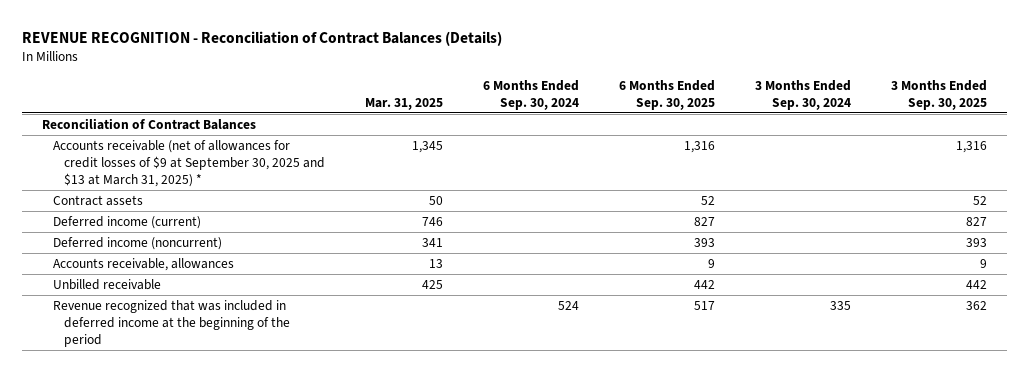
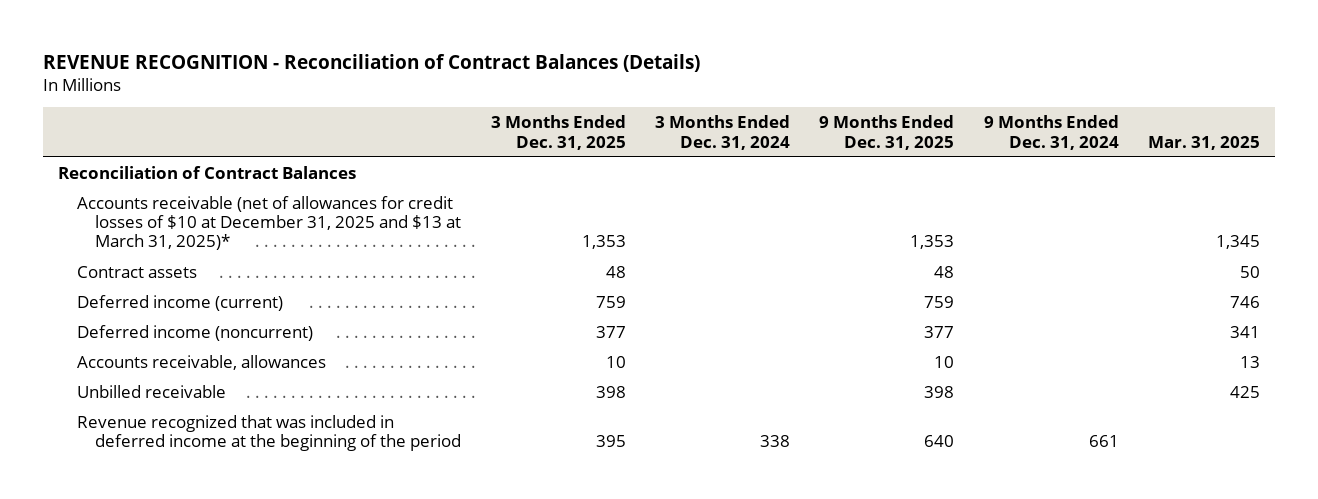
[482,79,579,110] 6 Months Ended Sep. 30, 2024 -> none
[618,79,715,110] 6 Months Ended Sep. 30, 2025 -> none
[754,79,851,110] 3 Months Ended Sep. 30, 2024 -> none
[890,79,987,110] 3 Months Ended Sep. 30, 2025 -> none
none -> [490,115,626,150] 3 Months Ended Dec. 31, 2025
none -> [654,115,790,150] 3 Months Ended Dec. 31, 2024
none -> [819,115,955,150] 9 Months Ended Dec. 31, 2025
none -> [983,115,1119,150] 9 Months Ended Dec. 31, 2024
[53,139,325,188] Accounts receivable (net of allowances for credit losses of $9 at September 30, 2025 and $13 at March 31, 2025) * -> [76,195,462,251] Accounts receivable (net of allowances for credit losses of $10 at December 31, 2025 and $13 at March 31, 2025)*

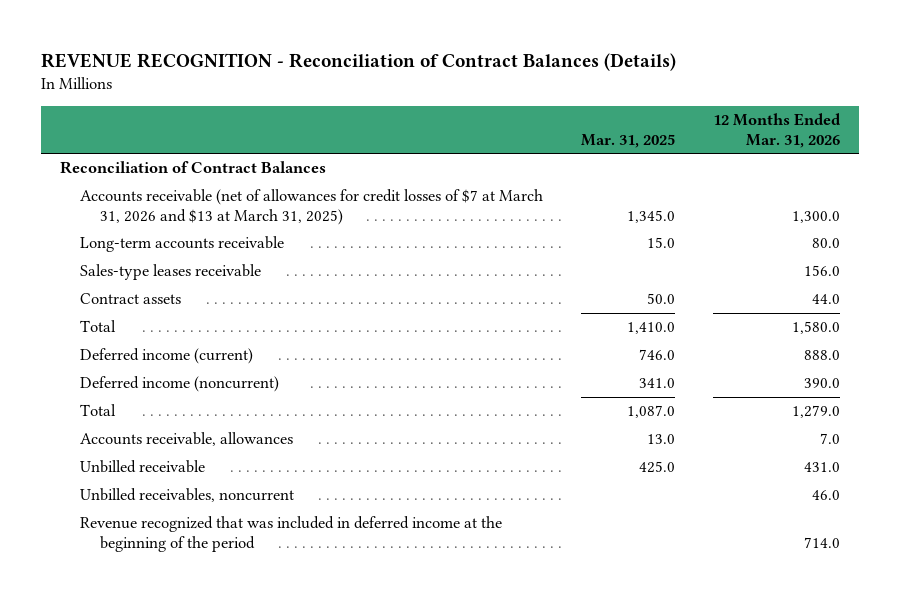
[490,115,626,150] 3 Months Ended Dec. 31, 2025 -> none
[654,115,790,150] 3 Months Ended Dec. 31, 2024 -> none
[819,115,955,150] 9 Months Ended Dec. 31, 2025 -> none
[983,115,1119,150] 9 Months Ended Dec. 31, 2024 -> none
none -> [713,112,842,148] 12 Months Ended Mar. 31, 2026
[76,195,462,251] Accounts receivable (net of allowances for credit losses of $10 at December 31, 2025 and $13 at March 31, 2025)* -> [80,189,544,225] Accounts receivable (net of allowances for credit losses of $7 at March 31, 2026 and $13 at March 31, 2025)
[1216,235,1261,250] 1,345 -> [627,209,676,223] 1,345.0
none -> [80,236,285,253] Long-term accounts receivable
none -> [80,264,262,281] Sales-type leases receivable
[1240,265,1261,278] 50 -> [647,293,676,305] 50.0
none -> [80,320,117,333] Total
[1230,295,1261,308] 746 -> [639,349,676,361] 746.0
[1230,325,1261,338] 341 -> [639,378,676,389] 341.0
none -> [80,404,117,417] Total
[1240,355,1261,368] 13 -> [647,434,676,445] 13.0
[1230,385,1261,398] 425 -> [639,461,676,474] 425.0
none -> [80,488,295,503] Unbilled receivables, noncurrent

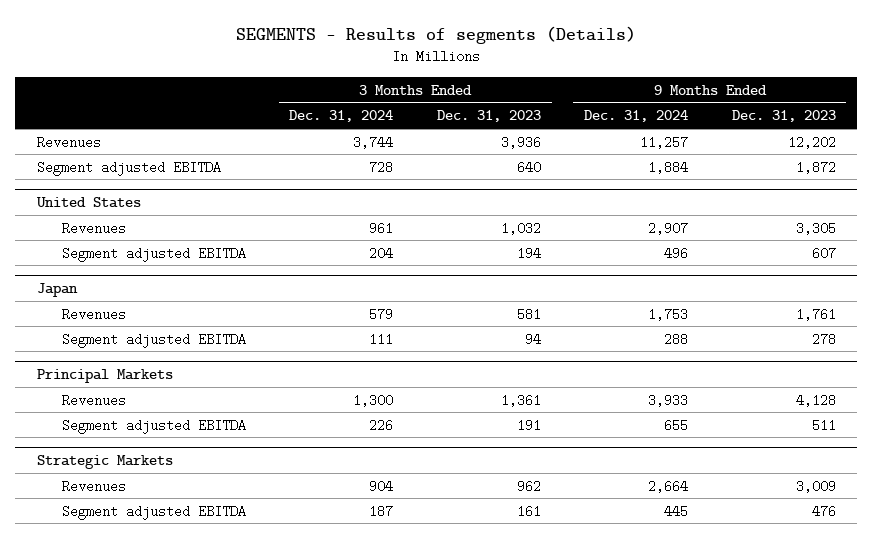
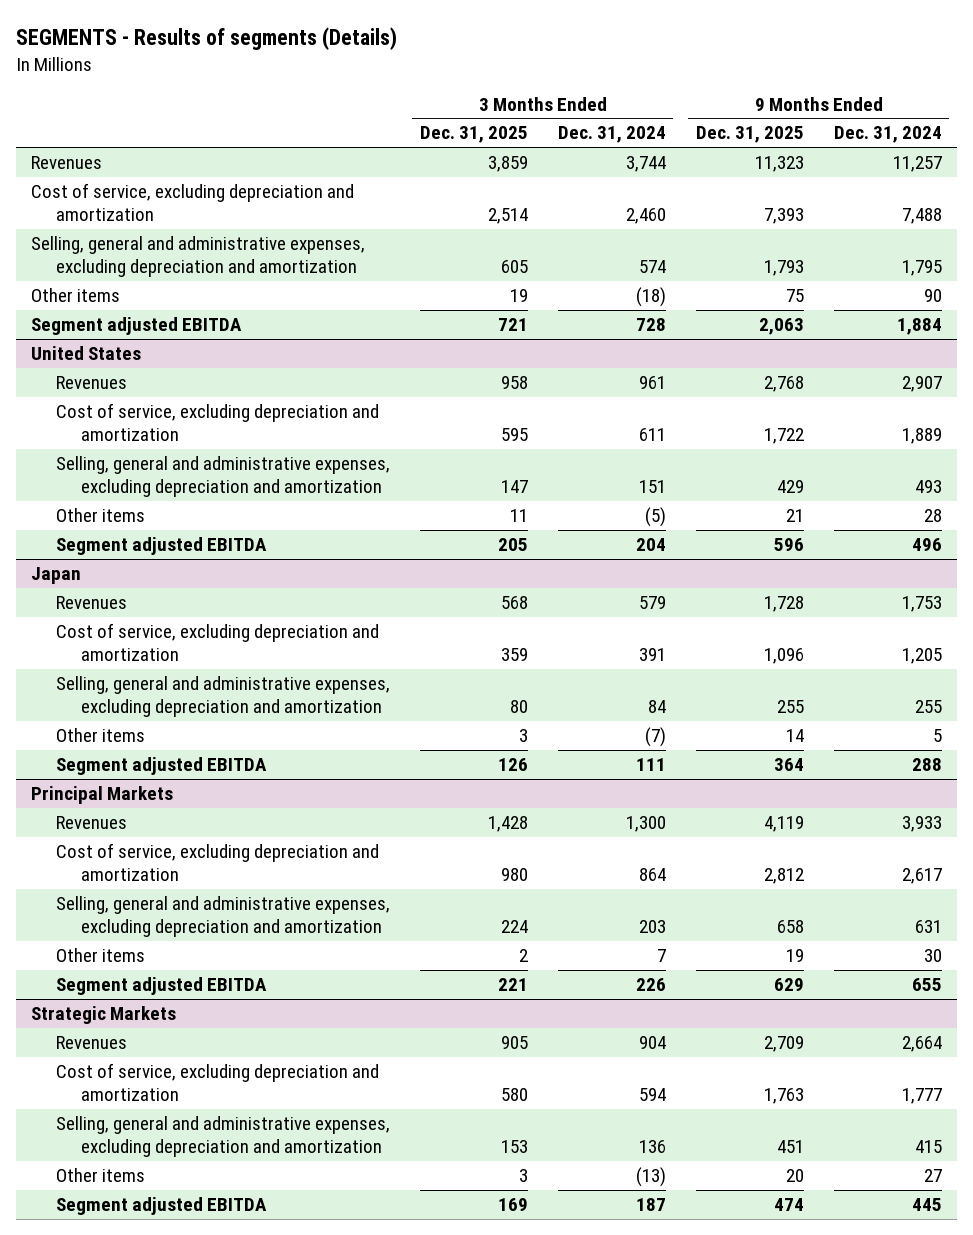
[436,110,541,123] Dec. 31, 2023 -> none
[731,110,836,123] Dec. 31, 2023 -> none
none -> [419,126,528,144] Dec. 31, 2025
none -> [695,126,804,144] Dec. 31, 2025
none -> [31,183,355,222] Cost of service, excluding depreciation and amortization
none -> [31,236,366,278] Selling, general and administrative expenses, excluding depreciation and amortization
none -> [31,288,121,303] Other items
none -> [55,403,379,442] Cost of service, excluding depreciation and amortization
none -> [55,456,390,498] Selling, general and administrative expenses, excluding depreciation and amortization
none -> [55,508,145,523] Other items
none -> [55,623,379,662] Cost of service, excluding depreciation and amortization
none -> [55,676,390,718] Selling, general and administrative expenses, excluding depreciation and amortization
none -> [55,728,145,743] Other items
none -> [55,843,379,882] Cost of service, excluding depreciation and amortization
none -> [55,896,390,938] Selling, general and administrative expenses, excluding depreciation and amortization
none -> [55,948,145,963] Other items
none -> [55,1063,379,1102] Cost of service, excluding depreciation and amortization
none -> [55,1116,390,1158] Selling, general and administrative expenses, excluding depreciation and amortization
none -> [55,1168,145,1183] Other items

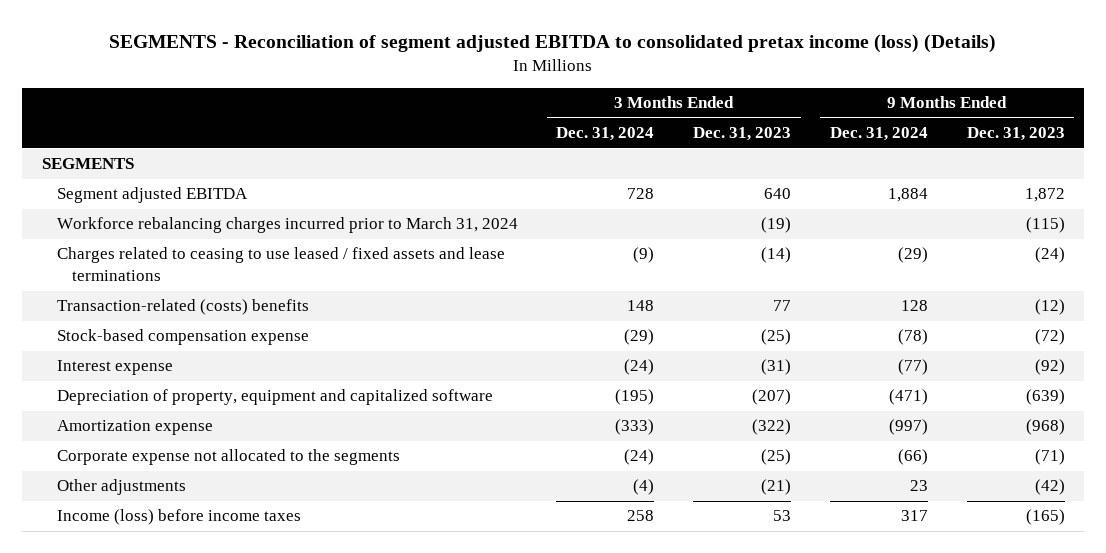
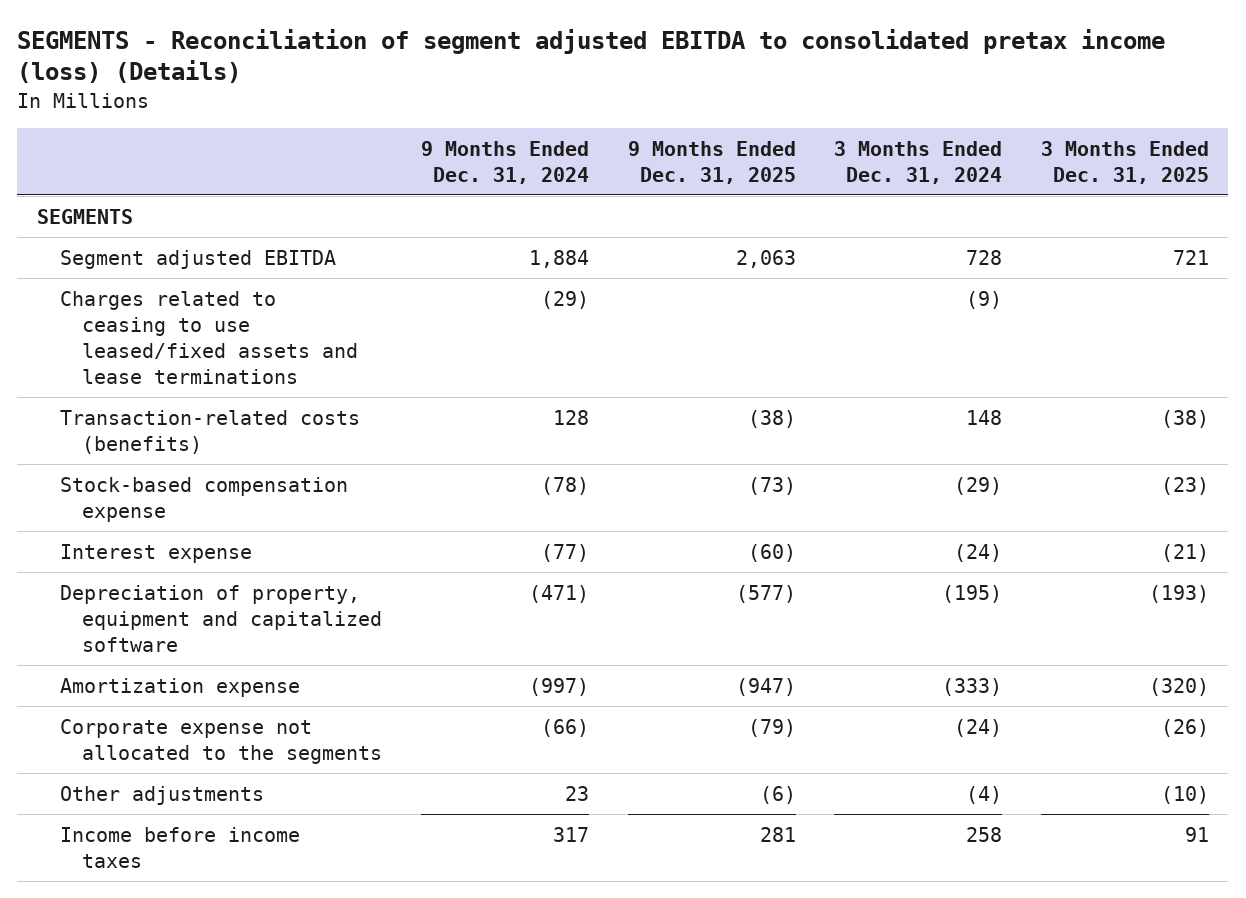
[693,127,792,142] Dec. 31, 2023 -> none
[966,127,1065,142] Dec. 31, 2023 -> none
none -> [627,140,796,184] 9 Months Ended Dec. 31, 2025
none -> [1040,140,1209,184] 3 Months Ended Dec. 31, 2025
[56,217,518,234] Workforce rebalancing charges incurred prior to March 31, 2024 -> none
[56,247,505,282] Charges related to ceasing to use leased / fixed assets and lease terminations -> [59,290,359,384] Charges related to ceasing to use leased/fixed assets and lease terminations
[56,299,309,316] Transaction-related (costs) benefits -> [59,409,360,454] Transaction-related costs (benefits)
[56,509,301,526] Income (loss) before income taxes -> [59,826,300,868] Income before income taxes

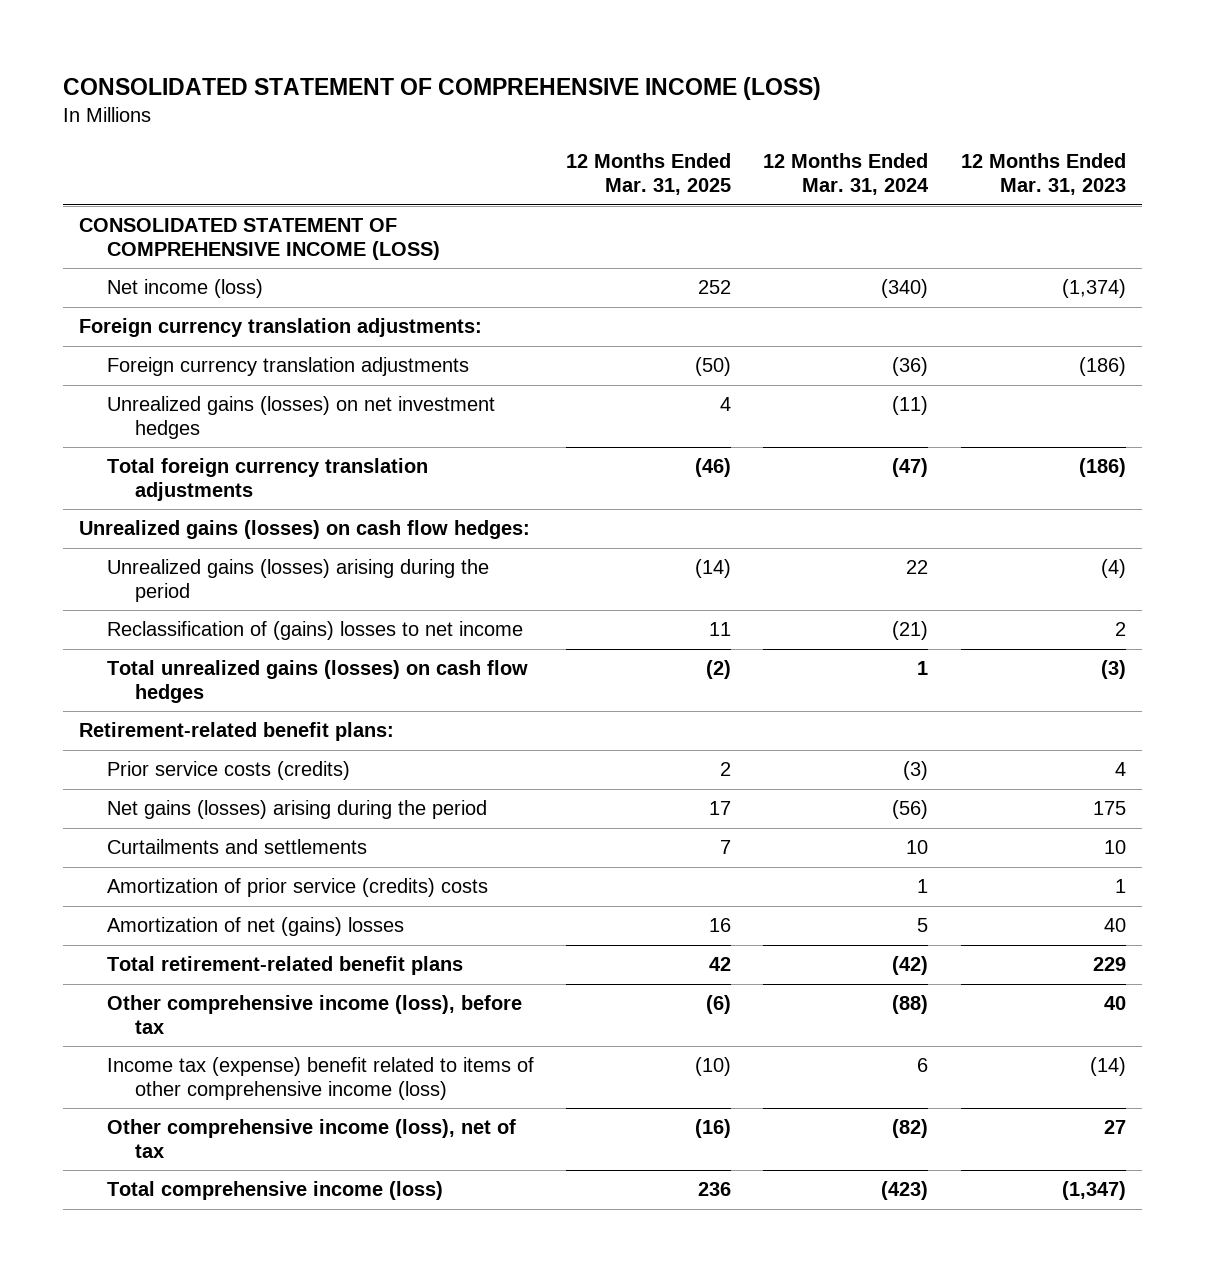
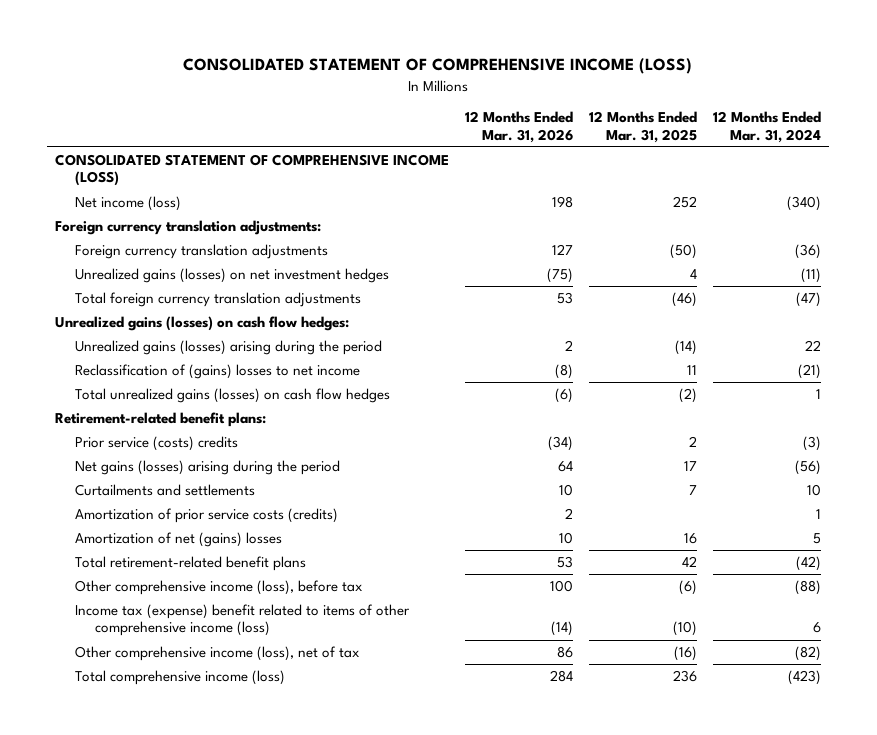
[960,153,1126,196] 12 Months Ended Mar. 31, 2023 -> none
none -> [465,111,574,143] 12 Months Ended Mar. 31, 2026
[106,761,350,781] Prior service costs (credits) -> [75,435,239,451] Prior service (costs) credits
[106,878,488,898] Amortization of prior service (credits) costs -> [75,507,339,523] Amortization of prior service costs (credits)

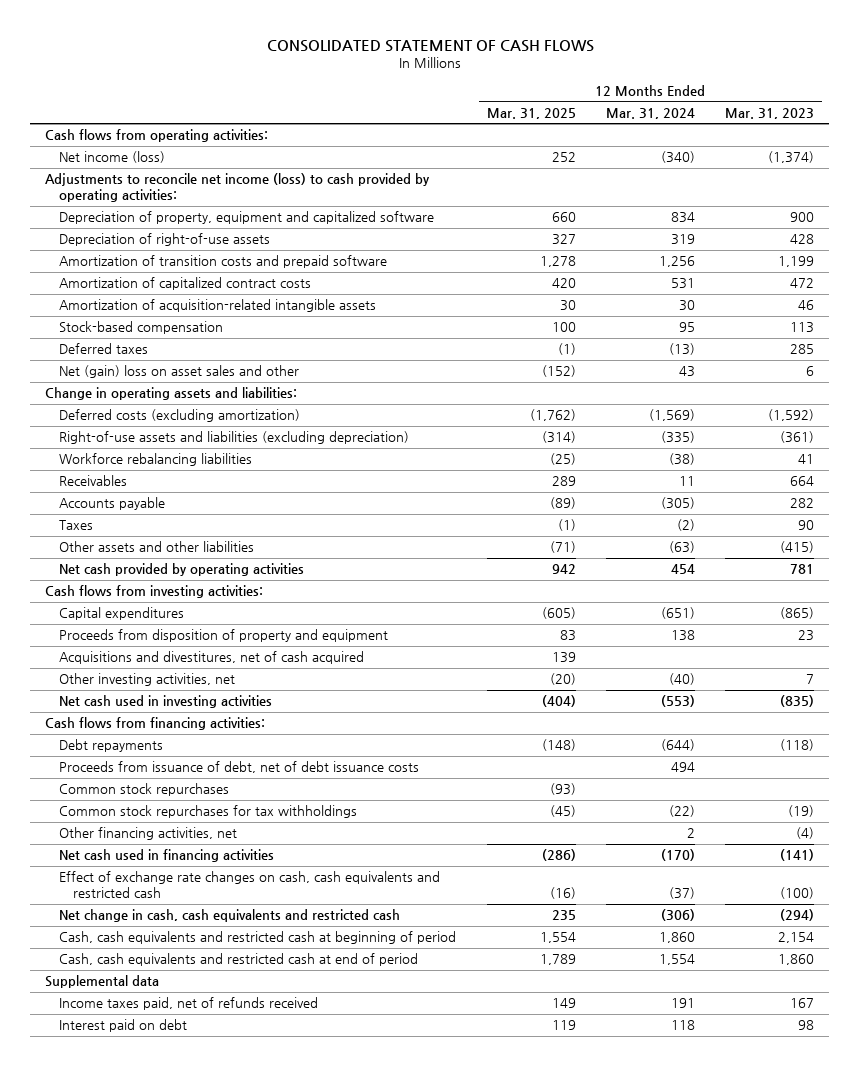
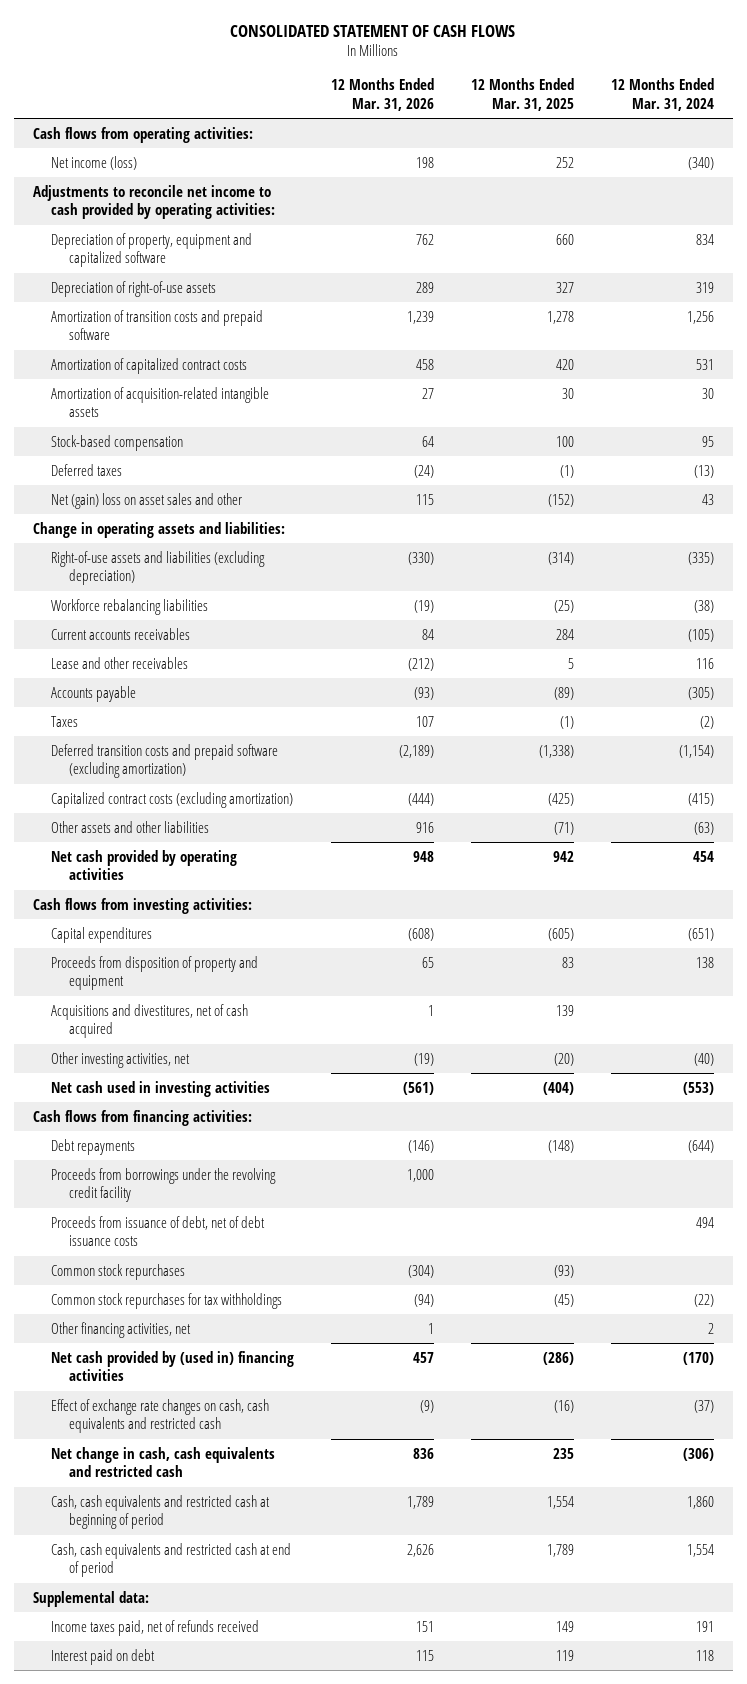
[725,108,815,120] Mar. 31, 2023 -> none
none -> [330,78,434,111] 12 Months Ended Mar. 31, 2026
[45,173,431,203] Adjustments to reconcile net income (loss) to cash provided by operating activities: -> [32,184,275,220] Adjustments to reconcile net income to cash provided by operating activities:
[59,409,301,423] Deferred costs (excluding amortization) -> none
[59,475,128,487] Receivables -> [50,627,190,640] Current accounts receivables
[551,476,576,487] 289 -> [555,628,574,640] 284
[678,476,695,487] 11 -> [688,628,715,642] (105)
none -> [50,656,188,669] Lease and other receivables
none -> [50,743,278,779] Deferred transition costs and prepaid software (excluding amortization)
none -> [50,791,293,808] Capitalized contract costs (excluding amortization)
none -> [50,1167,276,1203] Proceeds from borrowings under the revolving credit facility
[59,849,275,863] Net cash used in financing activities -> [50,1350,294,1382] Net cash provided by (used in) financing activities
[45,975,160,989] Supplemental data -> [32,1590,149,1607] Supplemental data:

